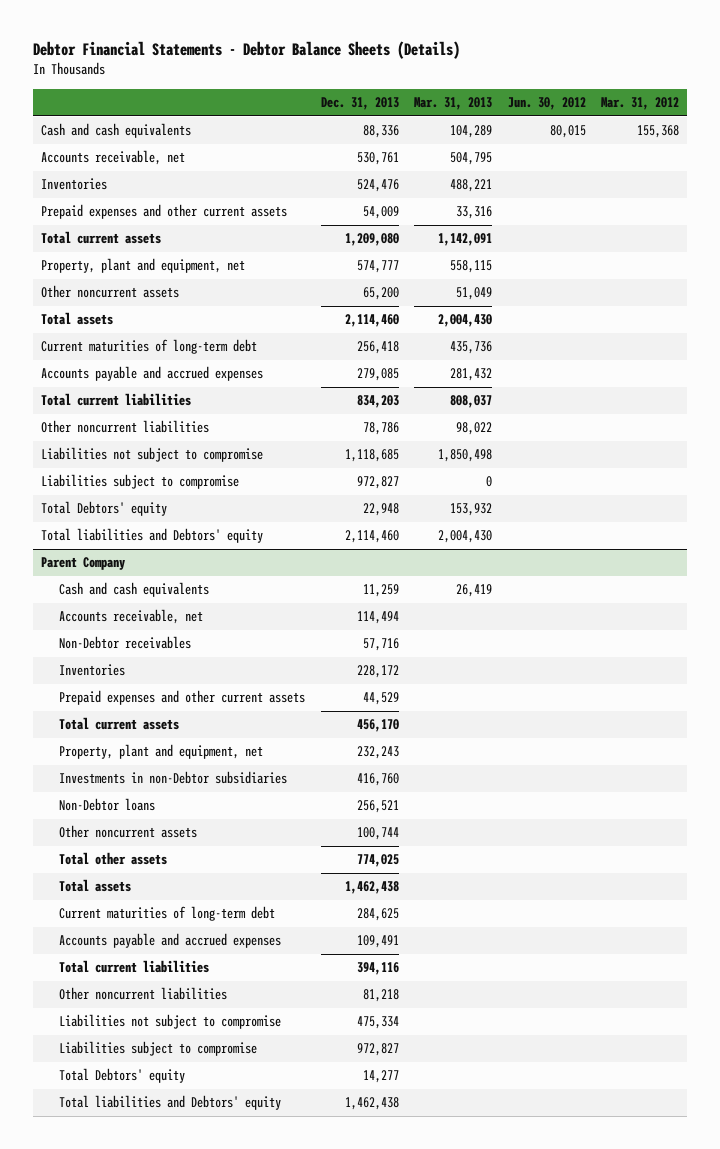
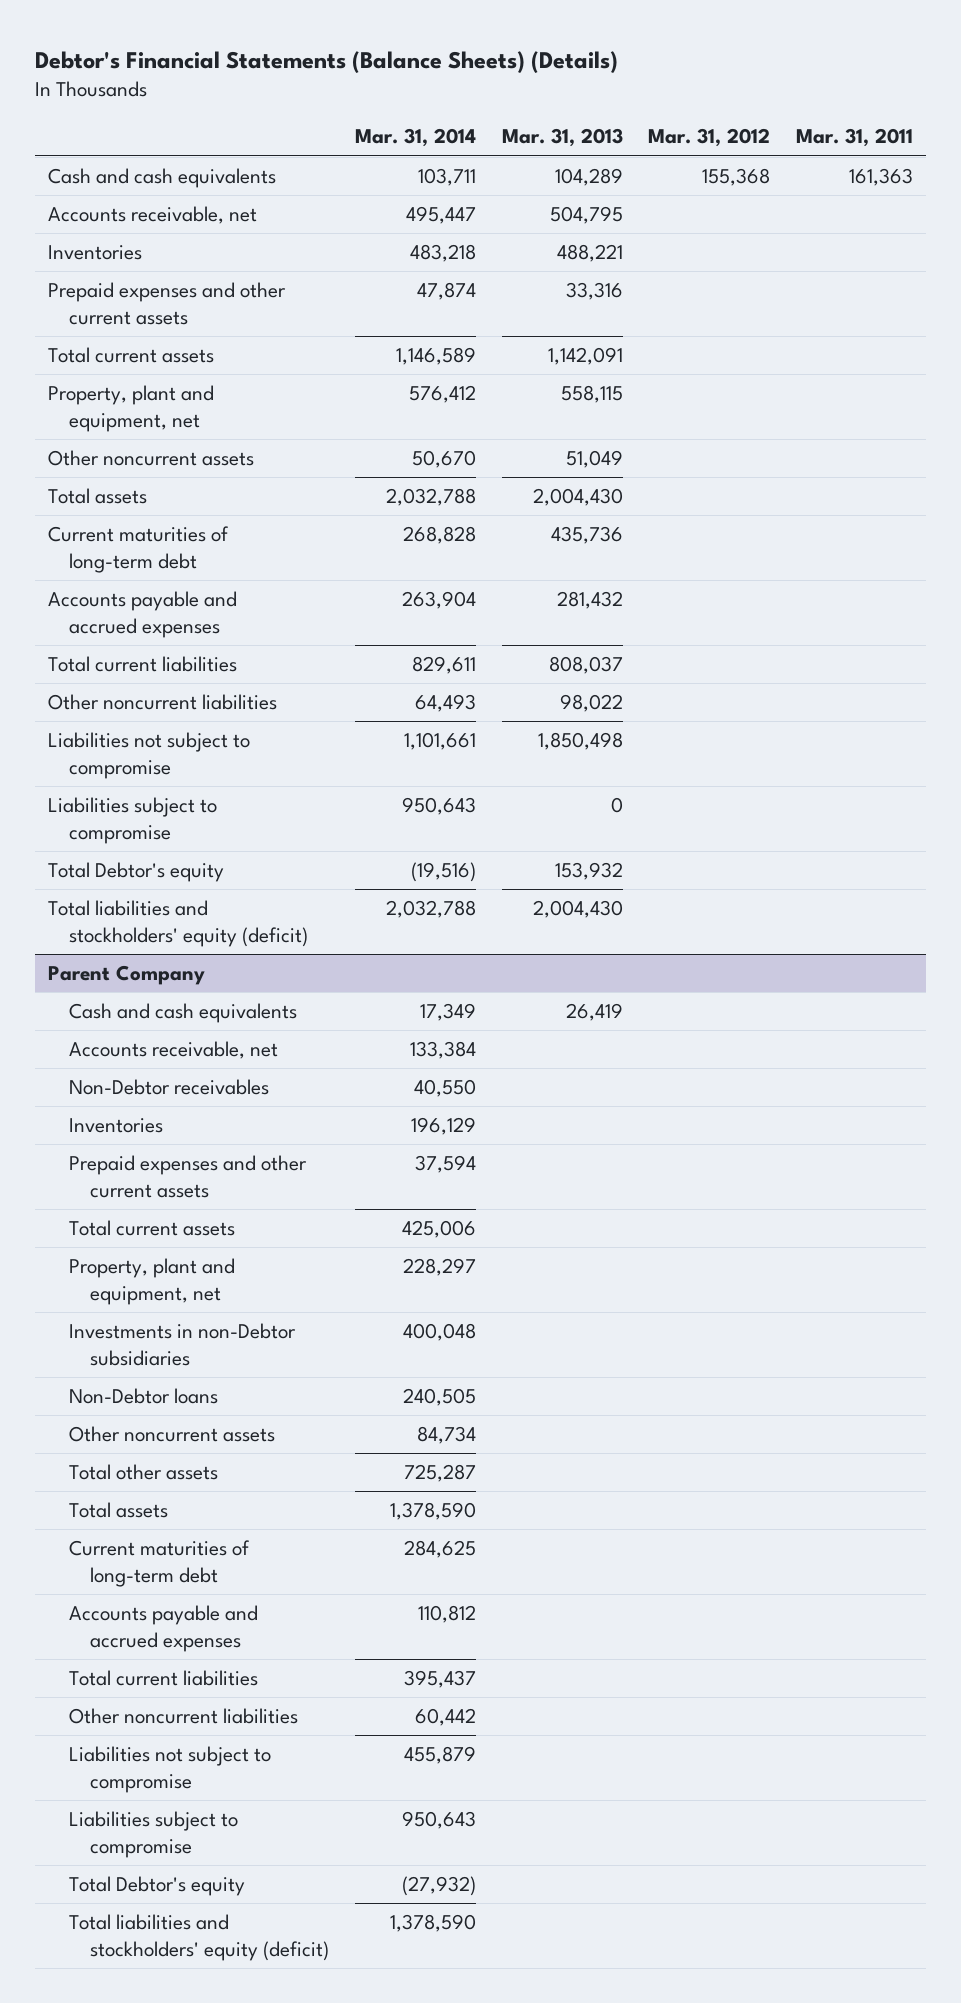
[33,41,461,60] Debtor Financial Statements - Debtor Balance Sheets (Details) -> [35,50,619,73] Debtor's Financial Statements (Balance Sheets) (Details)
[320,97,399,111] Dec. 31, 2013 -> none
[507,97,586,111] Jun. 30, 2012 -> none
none -> [354,128,476,148] Mar. 31, 2014
none -> [796,128,914,148] Mar. 31, 2011
[40,501,167,517] Total Debtors' equity -> [48,862,225,883] Total Debtor's equity
[40,528,263,544] Total liabilities and Debtors' equity -> [48,900,309,947] Total liabilities and stockholders' equity (deficit)
[59,1068,186,1084] Total Debtors' equity -> [69,1876,246,1897] Total Debtor's equity
[59,1095,282,1111] Total liabilities and Debtors' equity -> [69,1914,330,1961] Total liabilities and stockholders' equity (deficit)

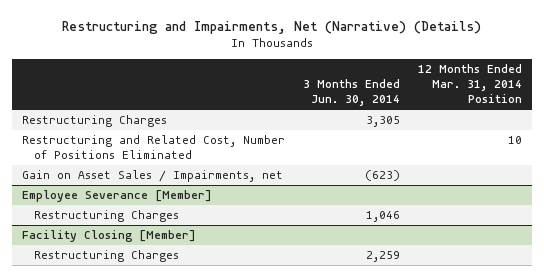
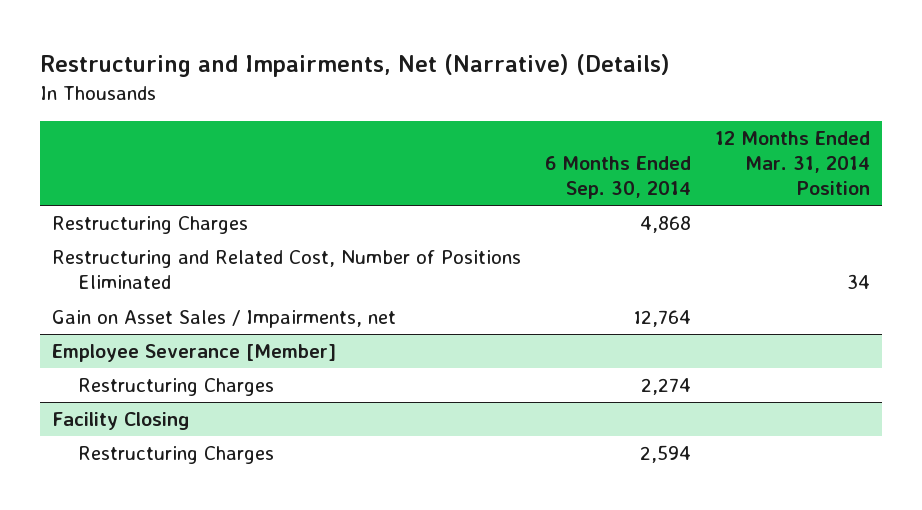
[302,79,400,107] 3 Months Ended Jun. 30, 2014 -> none
none -> [544,156,691,200] 6 Months Ended Sep. 30, 2014
[508,136,523,145] 10 -> [846,274,870,290] 34
[21,230,196,243] Facility Closing [Member] -> [51,412,189,431] Facility Closing

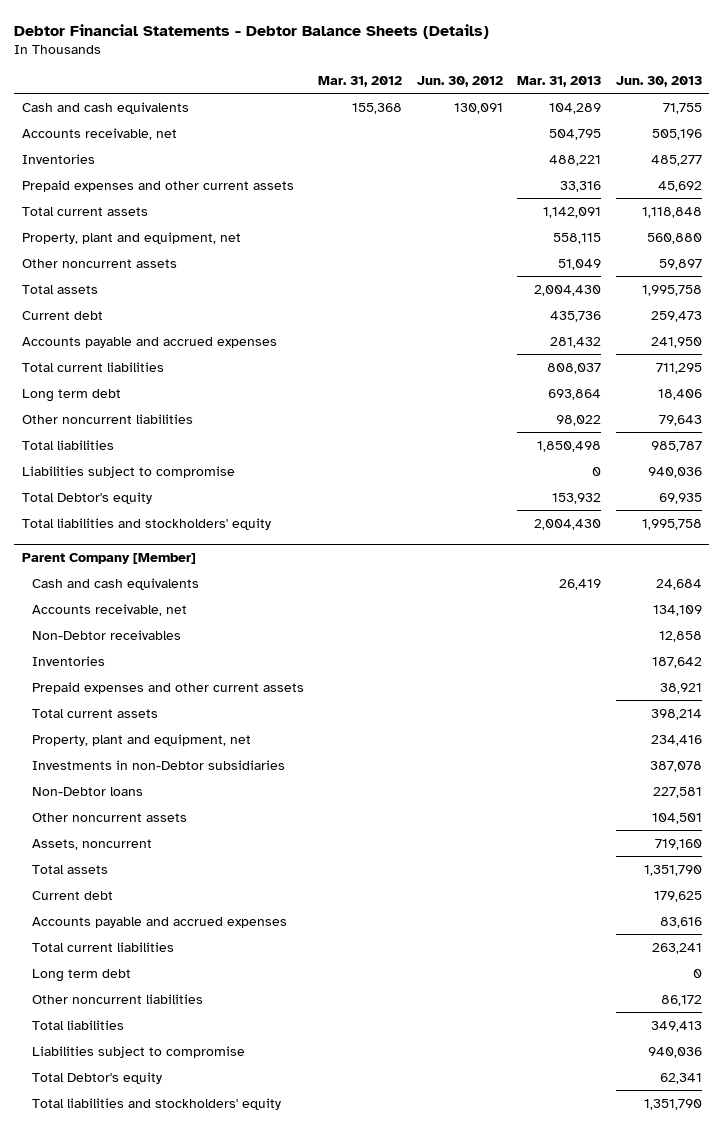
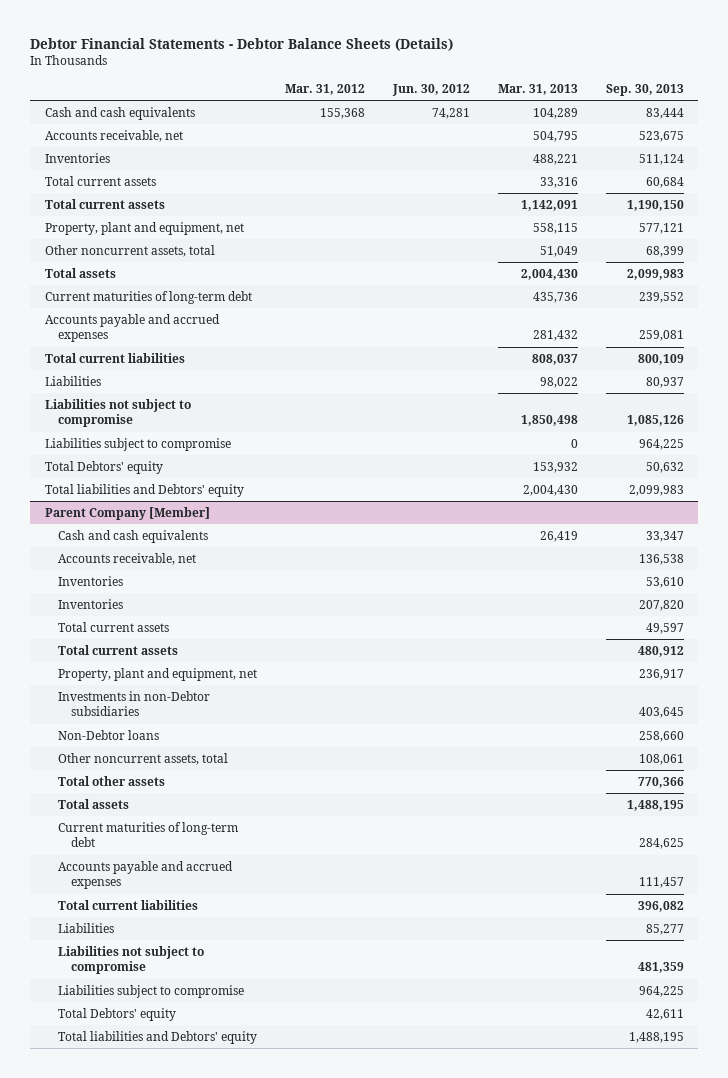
[615,76,702,88] Jun. 30, 2013 -> none
none -> [605,83,684,96] Sep. 30, 2013
[453,102,503,114] 130,091 -> [431,108,470,120] 74,281
[21,179,294,192] Prepaid expenses and other current assets -> [44,176,156,187] Total current assets
[21,258,177,268] Other noncurrent assets -> [44,245,215,258] Other noncurrent assets, total
[21,310,103,320] Current debt -> [44,291,252,305] Current maturities of long-term debt
[21,388,121,402] Long term debt -> none
[21,413,193,424] Other noncurrent liabilities -> [44,376,101,387] Liabilities
[21,439,114,450] Total liabilities -> [44,399,191,428] Liabilities not subject to compromise
[21,491,152,504] Total Debtor's equity -> [44,461,163,475] Total Debtors' equity
[21,517,271,530] Total liabilities and stockholders' equity -> [44,484,244,498] Total liabilities and Debtors' equity
[31,629,181,640] Non-Debtor receivables -> none
[31,681,304,694] Prepaid expenses and other current assets -> none
none -> [57,599,123,610] Inventories
none -> [57,645,178,656] Total current assets
[31,812,187,822] Other noncurrent assets -> [57,753,228,766] Other noncurrent assets, total
[31,838,152,850] Assets, noncurrent -> [57,776,165,787] Total other assets
[31,890,113,900] Current debt -> [57,822,238,848] Current maturities of long-term debt
[31,968,131,982] Long term debt -> none
[31,993,203,1004] Other noncurrent liabilities -> [57,923,114,934] Liabilities
[31,1019,124,1030] Total liabilities -> [57,946,204,975] Liabilities not subject to compromise
[31,1071,162,1084] Total Debtor's equity -> [57,1008,176,1022] Total Debtors' equity
[31,1097,281,1110] Total liabilities and stockholders' equity -> [57,1031,257,1045] Total liabilities and Debtors' equity

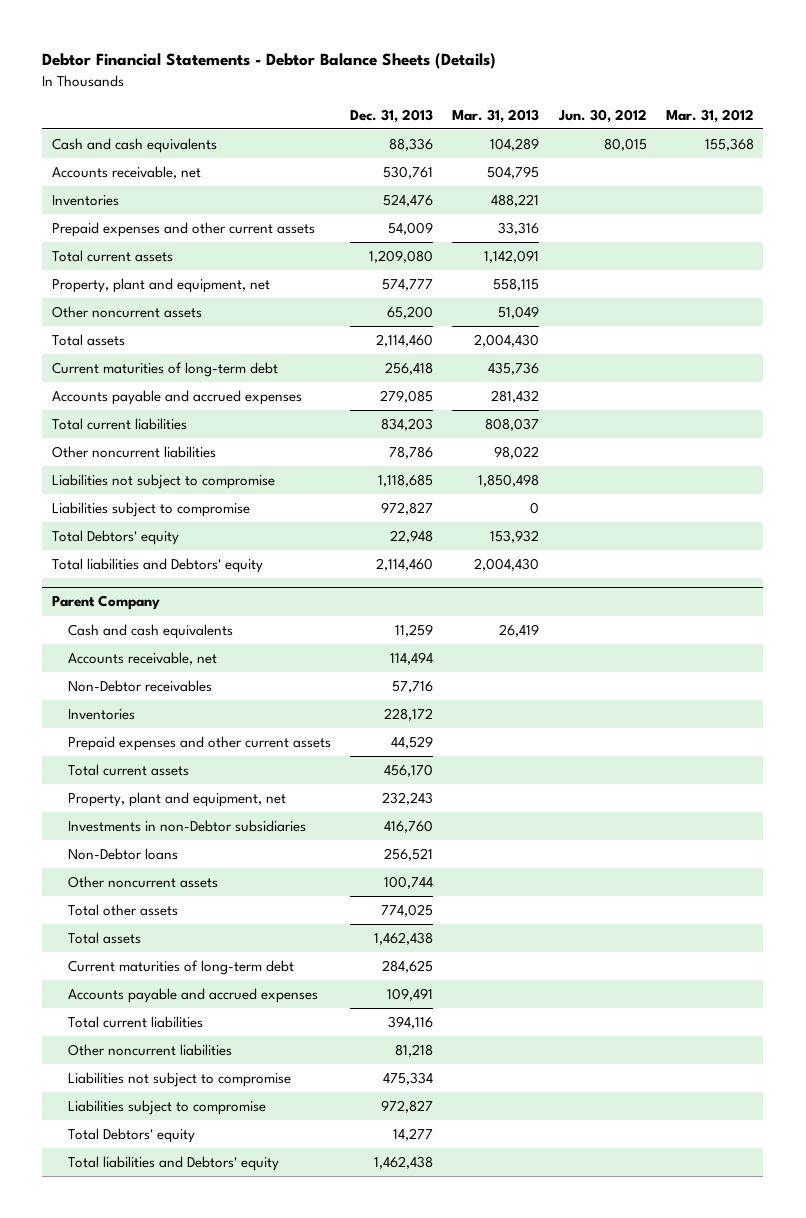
[605,83,684,96] Sep. 30, 2013 -> none
none -> [349,108,433,123] Dec. 31, 2013
[431,108,470,120] 74,281 -> [603,138,647,152] 80,015
[44,176,156,187] Total current assets -> [51,222,315,238] Prepaid expenses and other current assets
[44,245,215,258] Other noncurrent assets, total -> [51,306,202,319] Other noncurrent assets
[44,376,101,387] Liabilities -> [51,446,216,459] Other noncurrent liabilities
[44,507,210,521] Parent Company [Member] -> [51,595,160,611] Parent Company
[57,576,123,587] Inventories -> [67,680,212,693] Non-Debtor receivables
[57,622,169,633] Total current assets -> [67,736,331,752] Prepaid expenses and other current assets
[57,753,228,766] Other noncurrent assets, total -> [67,876,218,889] Other noncurrent assets
[57,923,114,934] Liabilities -> [67,1044,232,1057] Other noncurrent liabilities

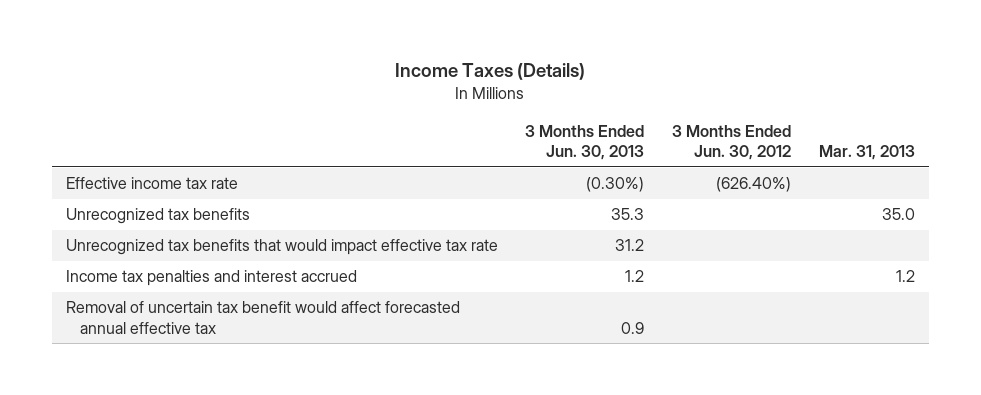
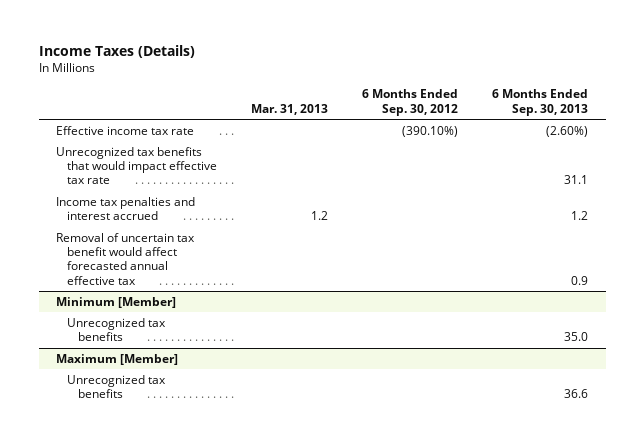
[525,124,645,160] 3 Months Ended Jun. 30, 2013 -> none
[672,124,792,160] 3 Months Ended Jun. 30, 2012 -> none
none -> [362,89,459,116] 6 Months Ended Sep. 30, 2012
none -> [492,89,589,116] 6 Months Ended Sep. 30, 2013
[65,208,250,225] Unrecognized tax benefits -> none
none -> [55,296,176,308] Minimum [Member]
none -> [66,317,166,342] Unrecognized tax benefits
none -> [55,353,178,365] Maximum [Member]
none -> [66,374,166,399] Unrecognized tax benefits

